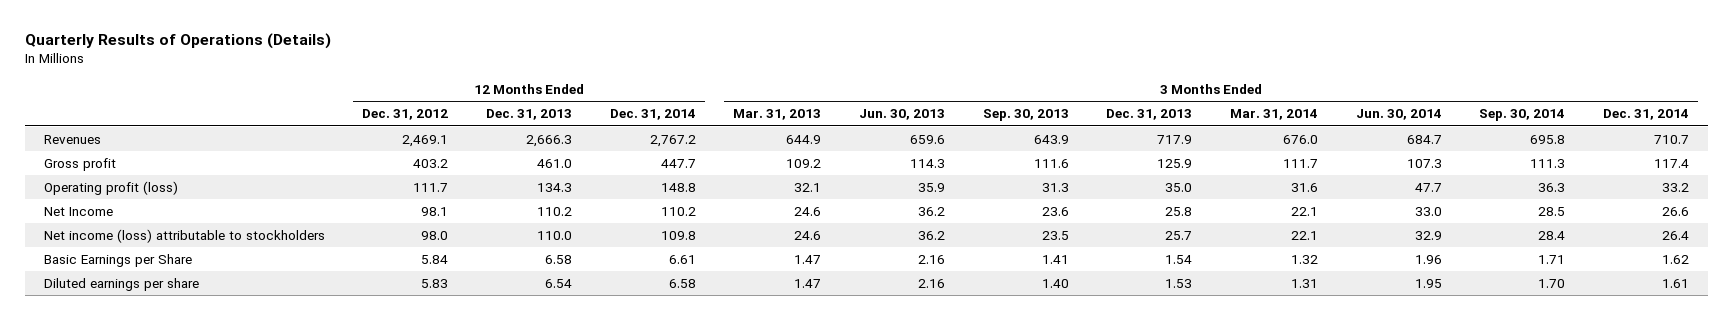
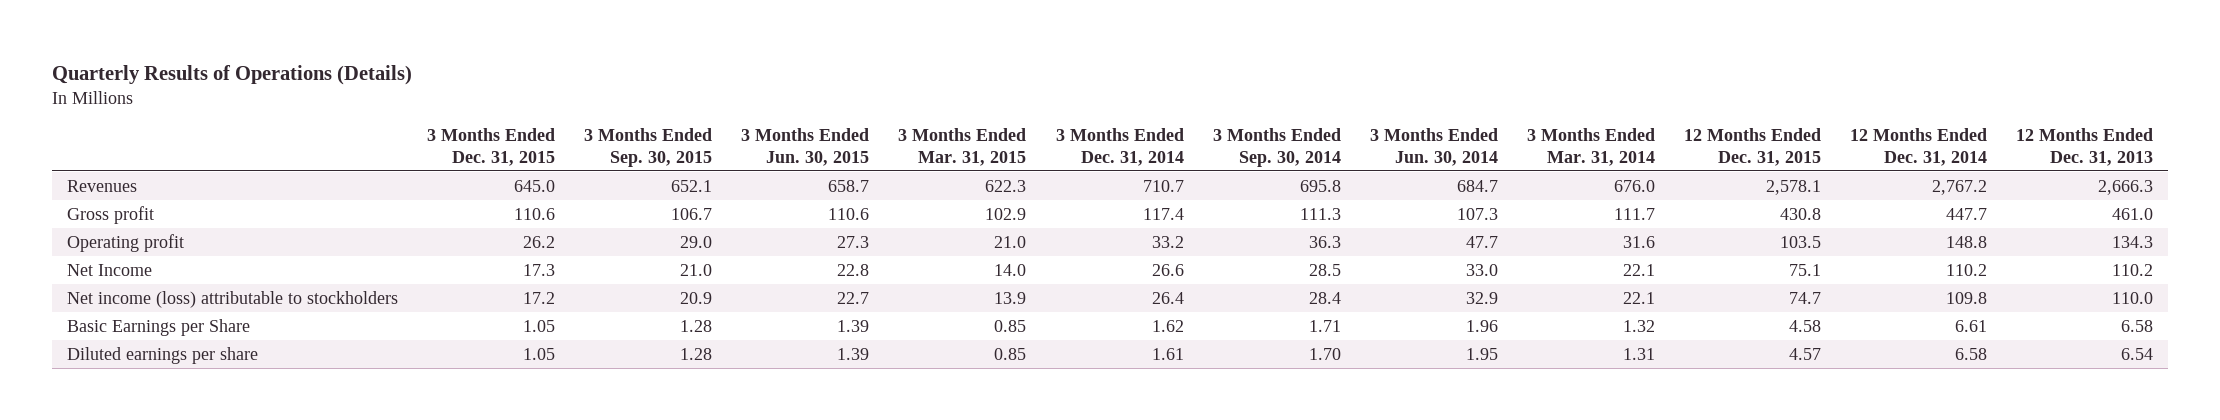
[362,109,449,121] Dec. 31, 2012 -> none
[733,109,822,121] Mar. 31, 2013 -> none
[858,109,945,121] Jun. 30, 2013 -> none
[982,109,1069,122] Sep. 30, 2013 -> none
[1106,109,1193,121] Dec. 31, 2013 -> none
none -> [427,128,556,166] 3 Months Ended Dec. 31, 2015
none -> [584,128,713,167] 3 Months Ended Sep. 30, 2015
none -> [741,128,870,166] 3 Months Ended Jun. 30, 2015
none -> [898,128,1027,166] 3 Months Ended Mar. 31, 2015
none -> [1684,128,1822,166] 12 Months Ended Dec. 31, 2015
[43,180,178,195] Operating profit (loss) -> [66,233,184,252] Operating profit

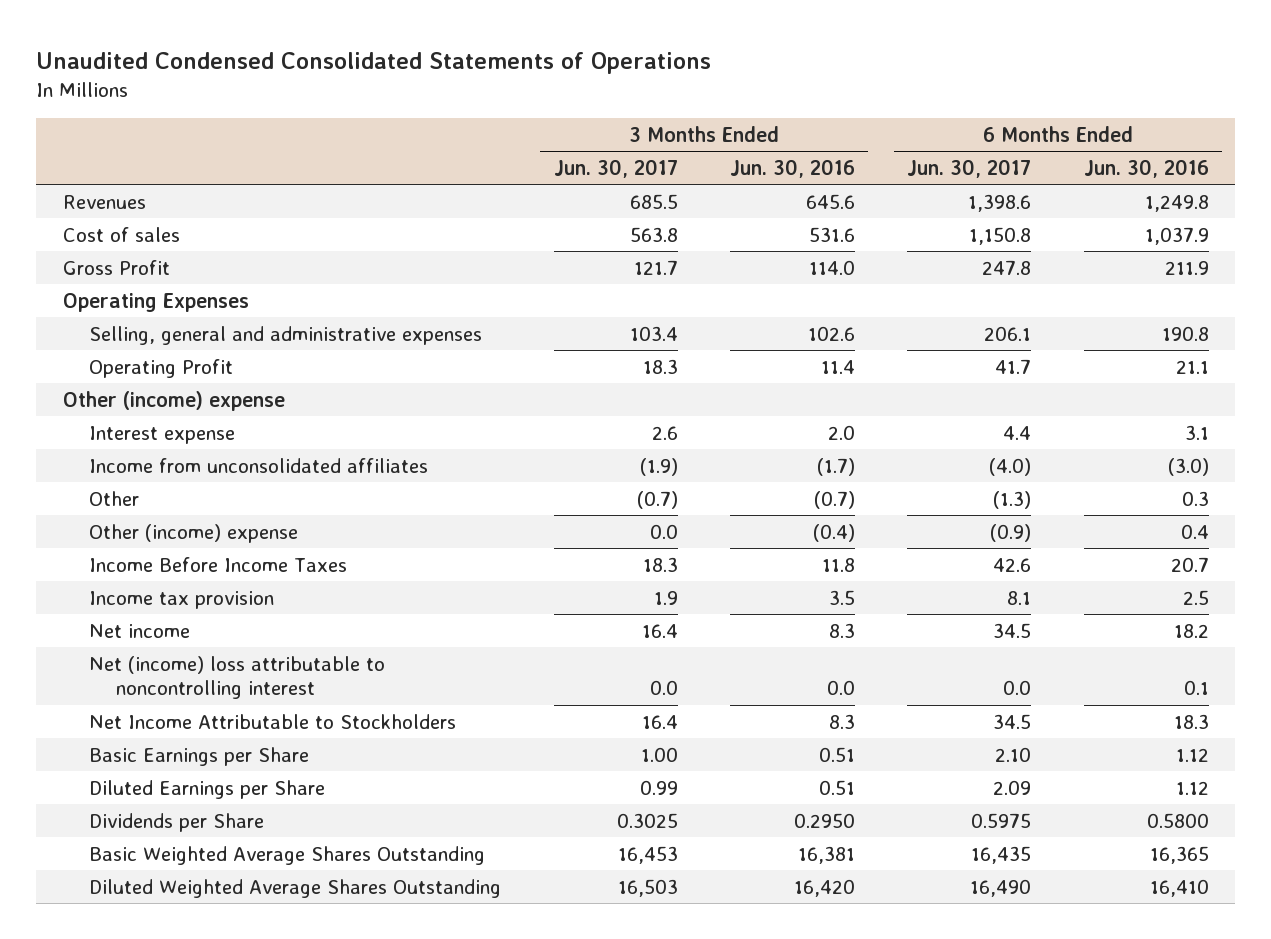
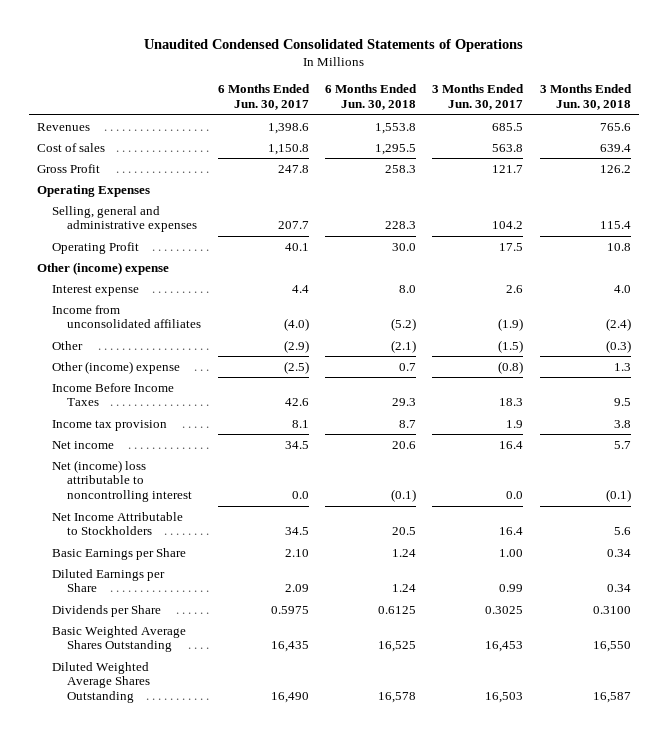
[729,158,855,178] Jun. 30, 2016 -> none
[1083,158,1209,178] Jun. 30, 2016 -> none
none -> [324,84,417,111] 6 Months Ended Jun. 30, 2018
none -> [539,84,632,111] 3 Months Ended Jun. 30, 2018
[629,325,678,341] 103.4 -> [492,221,524,230] 104.2
[984,325,1032,341] 206.1 -> [277,221,309,230] 207.7
[642,358,678,374] 18.3 -> [499,242,524,251] 17.5
[995,358,1032,374] 41.7 -> [284,242,309,251] 40.1
[636,490,678,509] (0.7) -> [498,339,524,353] (1.5)
[993,490,1032,509] (1.3) -> [283,339,309,353] (2.9)
[649,523,678,539] 0.0 -> [498,360,524,374] (0.8)
[990,523,1032,542] (0.9) -> [283,360,309,374] (2.5)

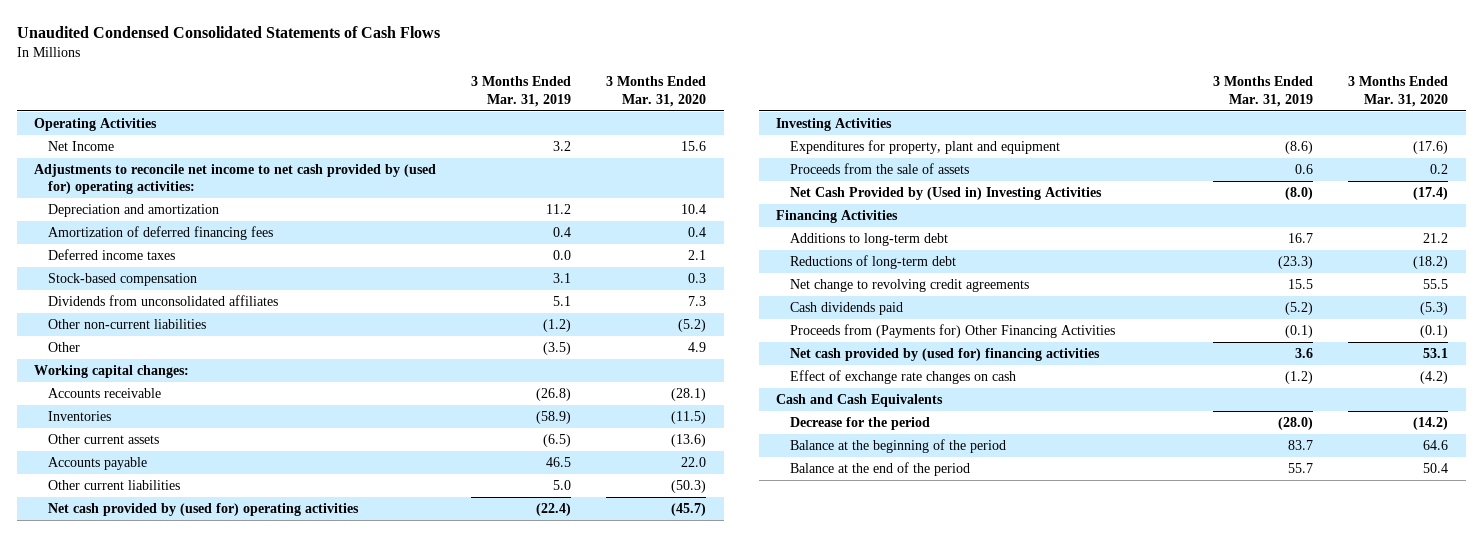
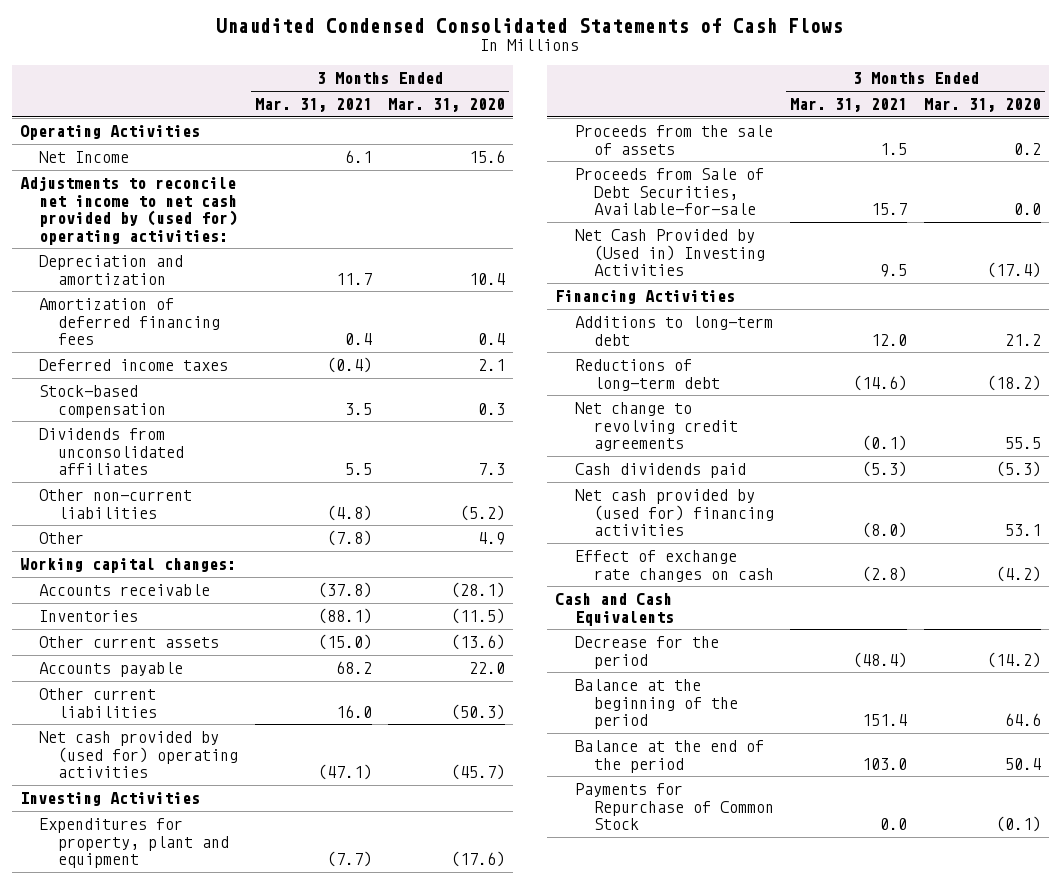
[471,76,572,107] 3 Months Ended Mar. 31, 2019 -> none
none -> [254,98,372,113] Mar. 31, 2021
none -> [574,168,764,216] Proceeds from Sale of Debt Securities, Available-for-sale
[789,323,1115,338] Proceeds from (Payments for) Other Financing Activities -> none
none -> [574,783,775,831] Payments for Repurchase of Common Stock

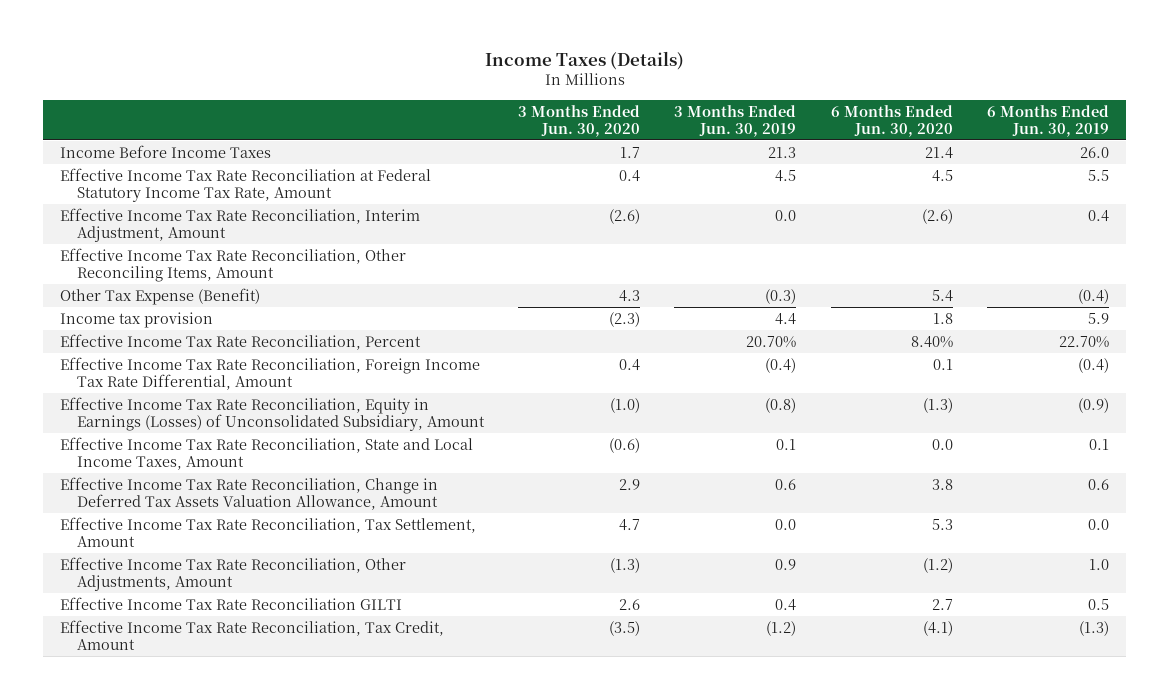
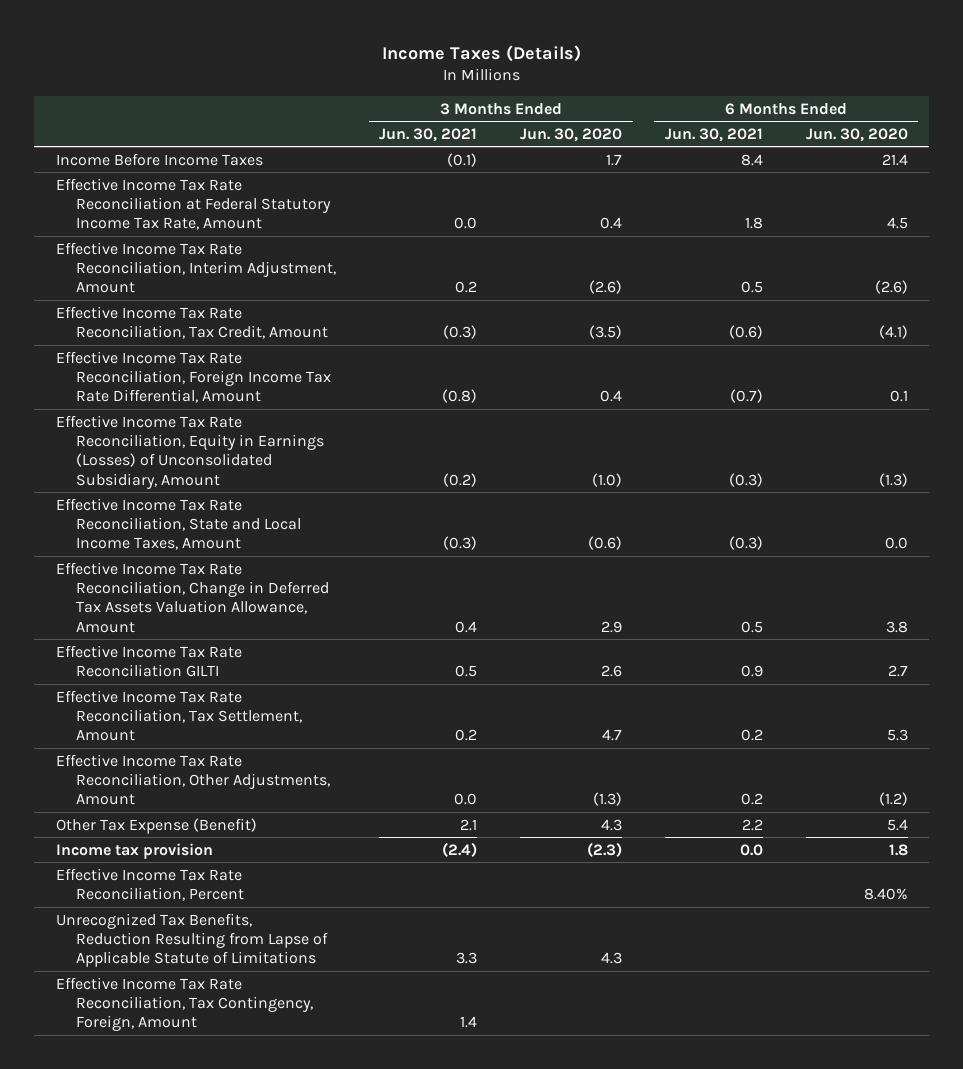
[674,104,797,137] 3 Months Ended Jun. 30, 2019 -> none
[987,104,1110,137] 6 Months Ended Jun. 30, 2019 -> none
none -> [379,127,478,142] Jun. 30, 2021
none -> [664,127,763,142] Jun. 30, 2021
[60,247,407,282] Effective Income Tax Rate Reconciliation, Other Reconciling Items, Amount -> none
[60,619,445,650] Effective Income Tax Rate Reconciliation, Tax Credit, Amount -> [55,305,329,339] Effective Income Tax Rate Reconciliation, Tax Credit, Amount
[60,596,403,610] Effective Income Tax Rate Reconciliation GILTI -> [55,644,242,677] Effective Income Tax Rate Reconciliation GILTI
[60,287,261,305] Other Tax Expense (Benefit) -> [55,817,257,834] Other Tax Expense (Benefit)
[60,311,214,328] Income tax provision -> [55,842,213,859] Income tax provision
[60,333,422,350] Effective Income Tax Rate Reconciliation, Percent -> [55,867,245,901] Effective Income Tax Rate Reconciliation, Percent
none -> [55,912,329,968] Unrecognized Tax Benefits, Reduction Resulting from Lapse of Applicable Statute of Limitations
none -> [55,976,314,1032] Effective Income Tax Rate Reconciliation, Tax Contingency, Foreign, Amount

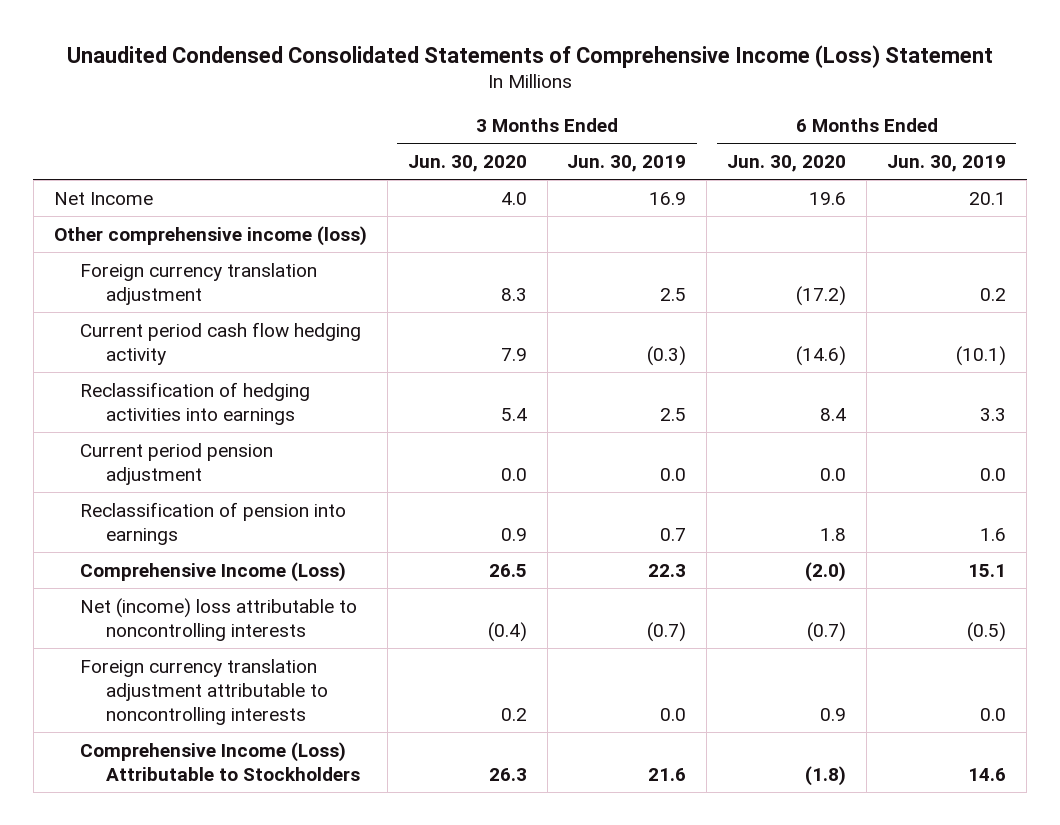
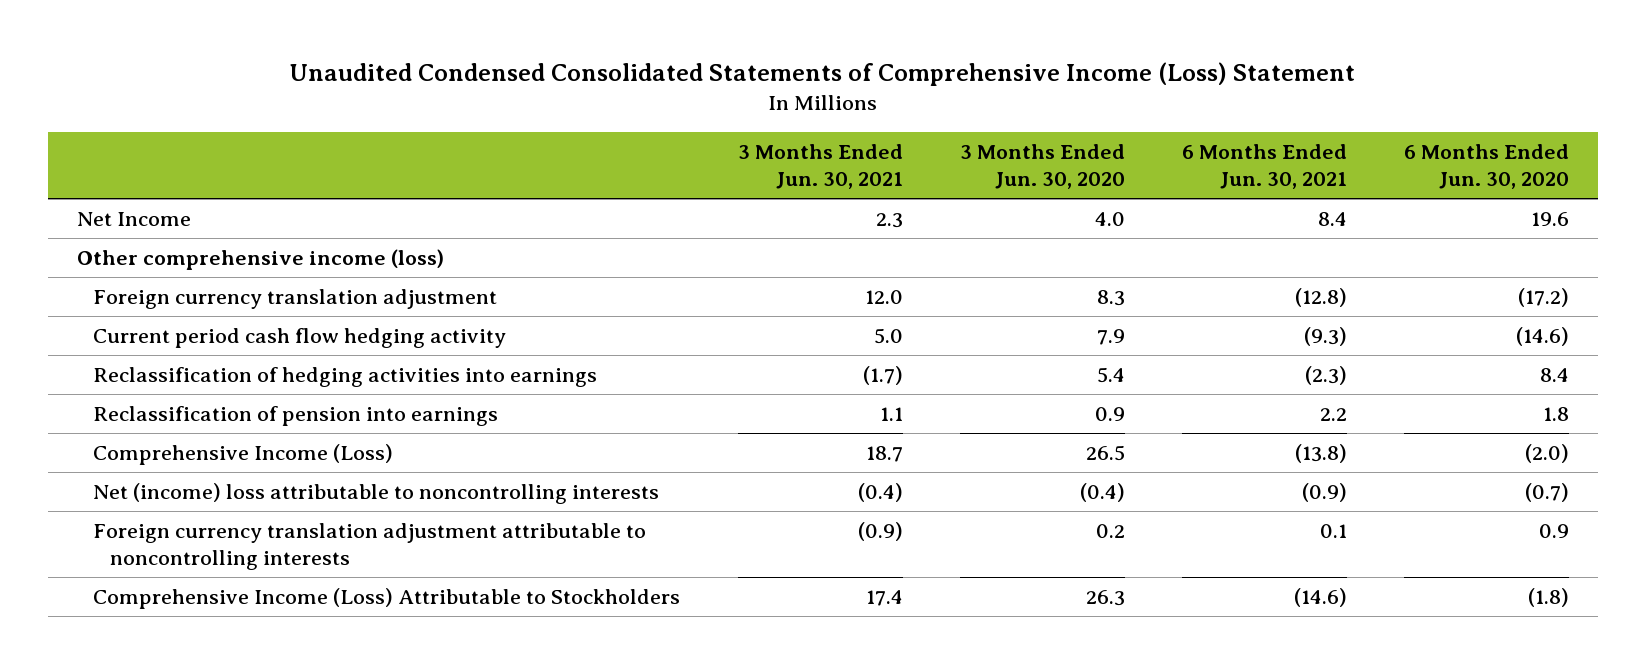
[567,154,687,172] Jun. 30, 2019 -> none
[887,154,1007,172] Jun. 30, 2019 -> none
none -> [737,143,903,190] 3 Months Ended Jun. 30, 2021
none -> [1182,143,1348,190] 6 Months Ended Jun. 30, 2021
[79,442,273,485] Current period pension adjustment -> none

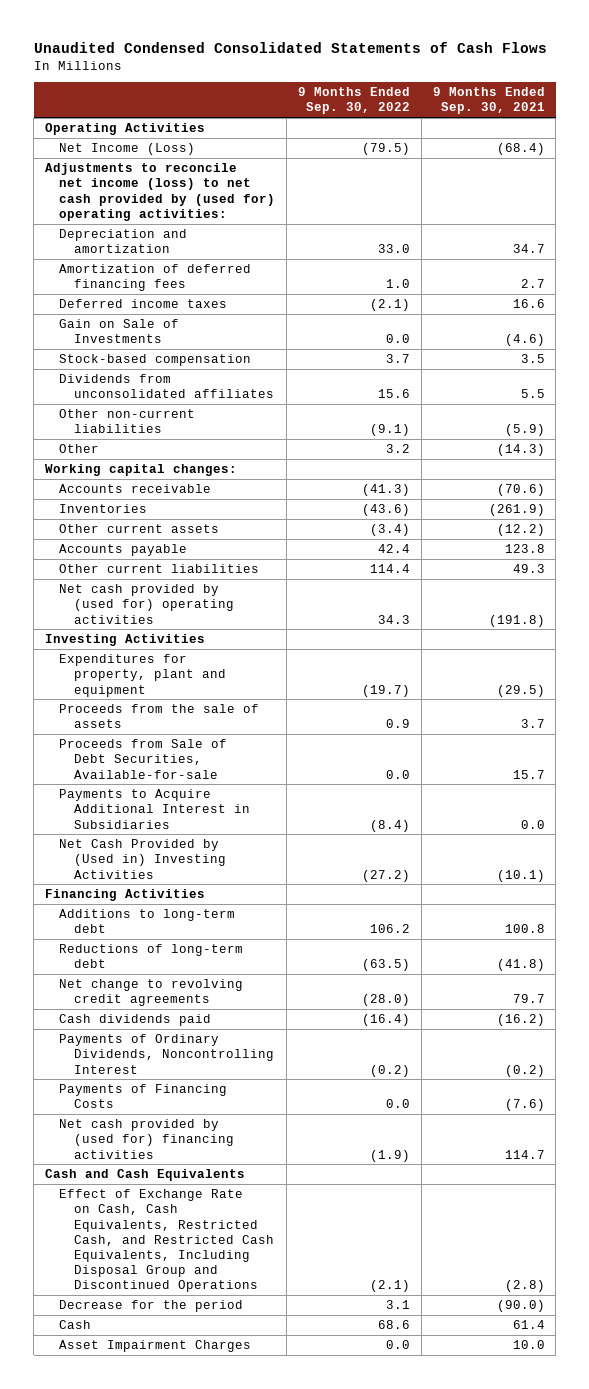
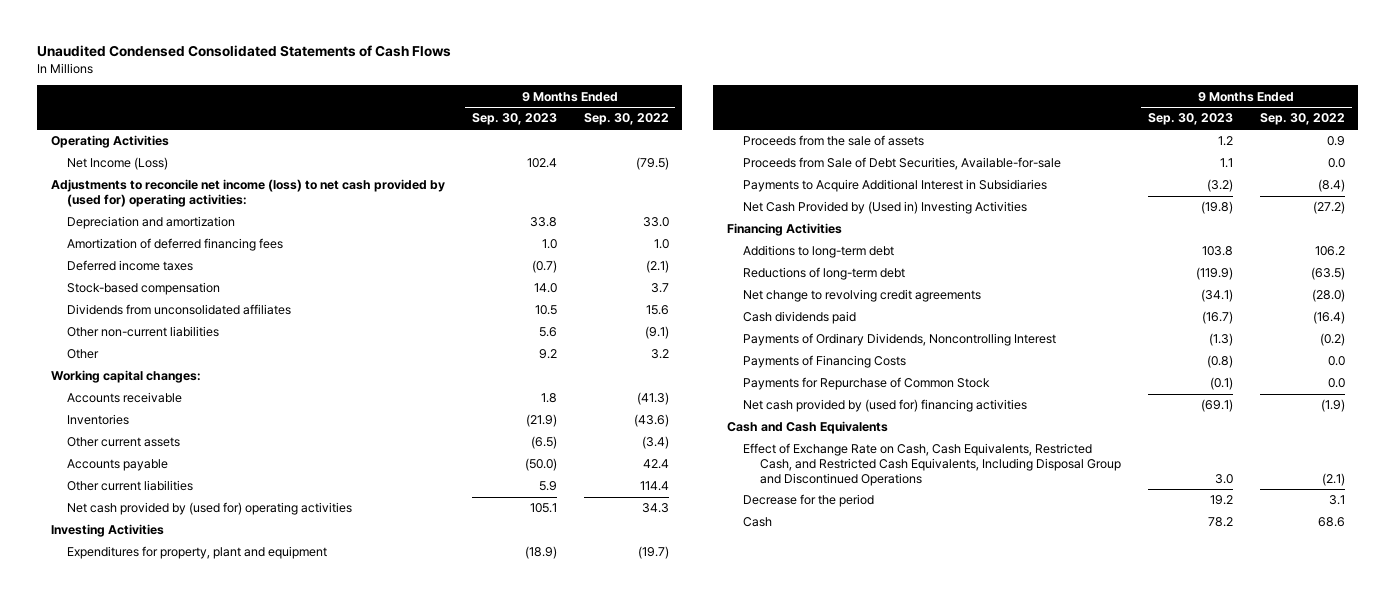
[432,87,545,115] 9 Months Ended Sep. 30, 2021 -> none
none -> [471,113,557,126] Sep. 30, 2023
[59,319,180,344] Gain on Sale of Investments -> none
none -> [743,377,991,391] Payments for Repurchase of Common Stock
[59,1340,252,1353] Asset Impairment Charges -> none

